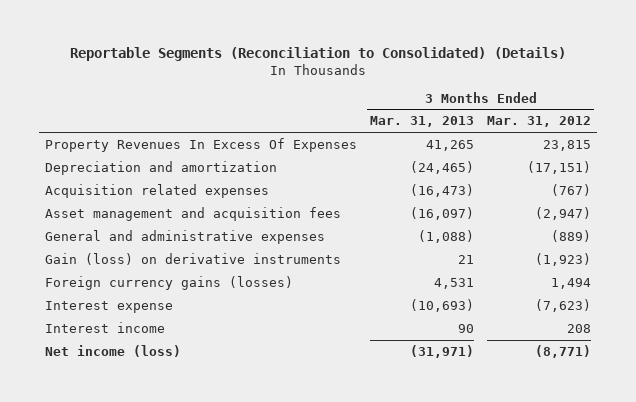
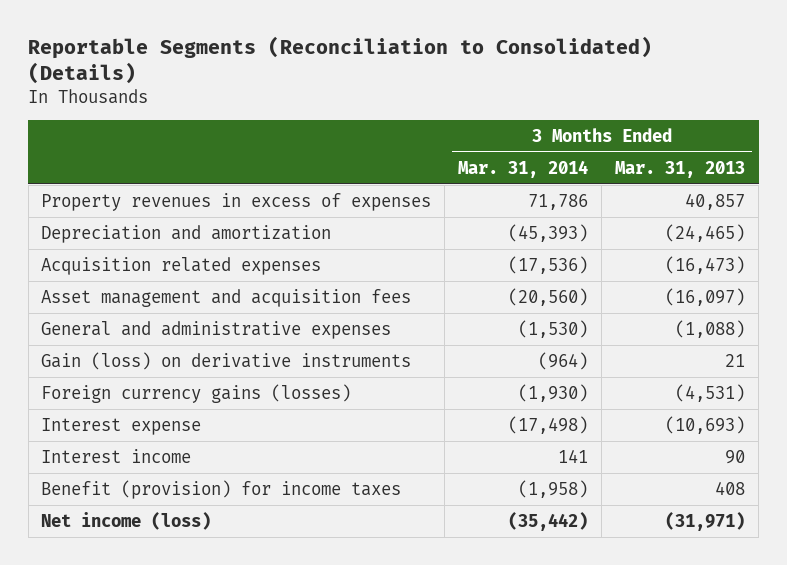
[486,116,591,128] Mar. 31, 2012 -> none
none -> [458,159,589,178] Mar. 31, 2014
[45,137,358,152] Property Revenues In Excess Of Expenses -> [41,192,432,211] Property revenues in excess of expenses
[426,139,475,151] 41,265 -> [685,192,746,210] 40,857
[434,277,475,289] 4,531 -> [675,383,746,402] (4,531)
none -> [41,479,402,499] Benefit (provision) for income taxes

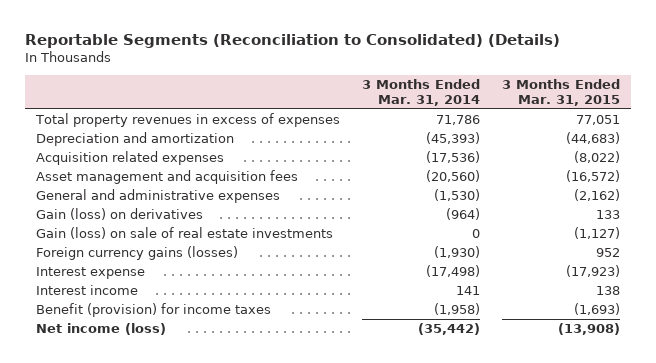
[615,160,746,178] Mar. 31, 2013 -> none
none -> [501,79,620,106] 3 Months Ended Mar. 31, 2015
[41,192,432,211] Property revenues in excess of expenses -> [35,113,341,128] Total property revenues in excess of expenses
[41,351,412,370] Gain (loss) on derivative instruments -> [36,208,204,221] Gain (loss) on derivatives
none -> [36,227,334,240] Gain (loss) on sale of real estate investments

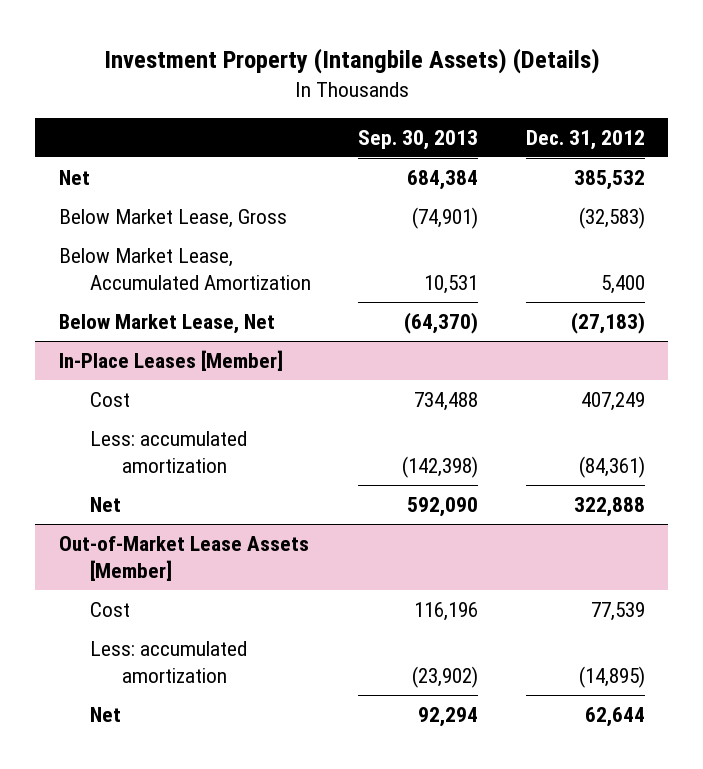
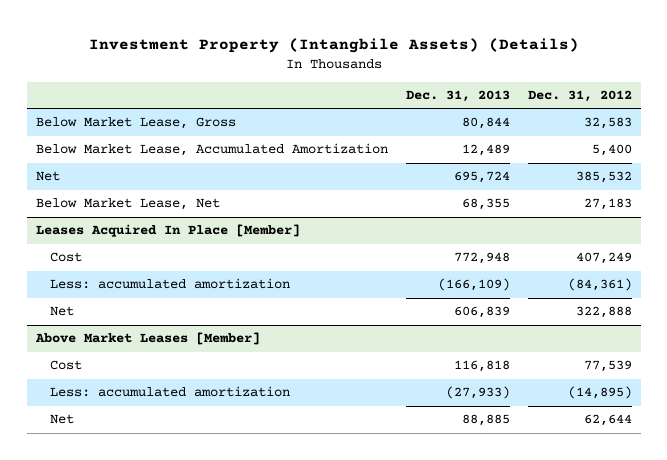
[358,129,479,150] Sep. 30, 2013 -> none
none -> [405,90,510,103] Dec. 31, 2013
[578,206,645,229] (32,583) -> [583,117,632,130] 32,583
[58,169,90,185] Net -> [35,171,60,182] Net
[570,311,645,334] (27,183) -> [583,198,632,211] 27,183
[58,349,283,371] In-Place Leases [Member] -> [35,224,300,238] Leases Acquired In Place [Member]
[58,535,309,581] Out-of-Market Lease Assets [Member] -> none
none -> [34,332,260,346] Above Market Leases [Member]

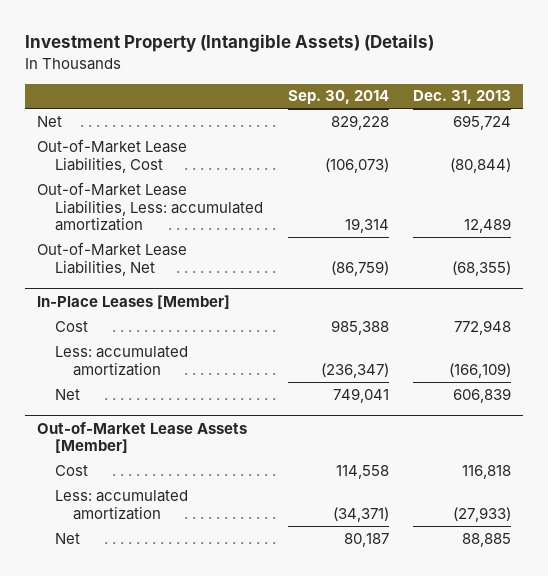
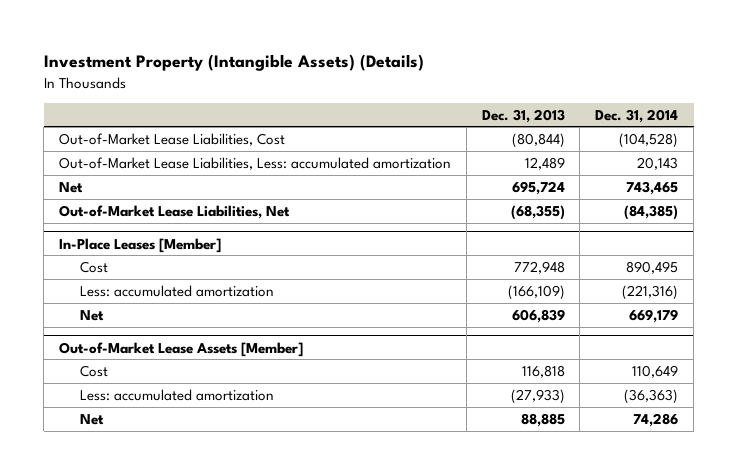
[287,90,389,105] Sep. 30, 2014 -> none
none -> [595,108,679,123] Dec. 31, 2014
[37,115,63,127] Net -> [59,181,84,193] Net

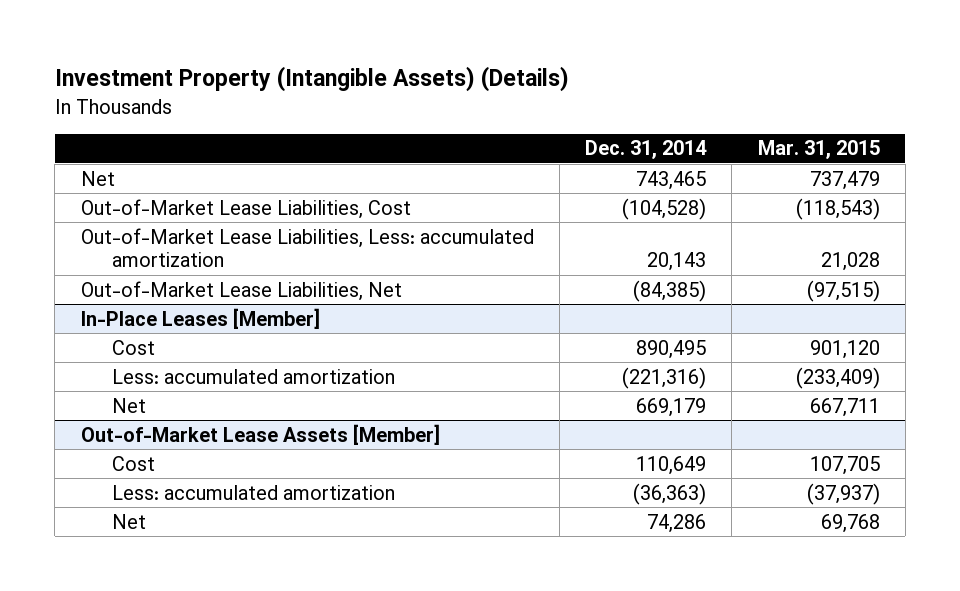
[481,108,565,123] Dec. 31, 2013 -> none
none -> [757,140,880,160] Mar. 31, 2015
[59,181,84,193] Net -> [80,170,115,186] Net

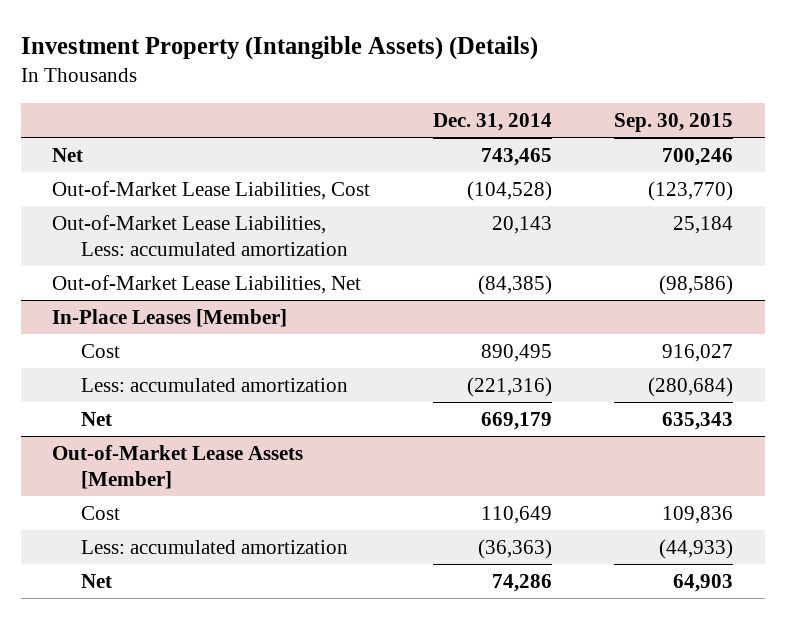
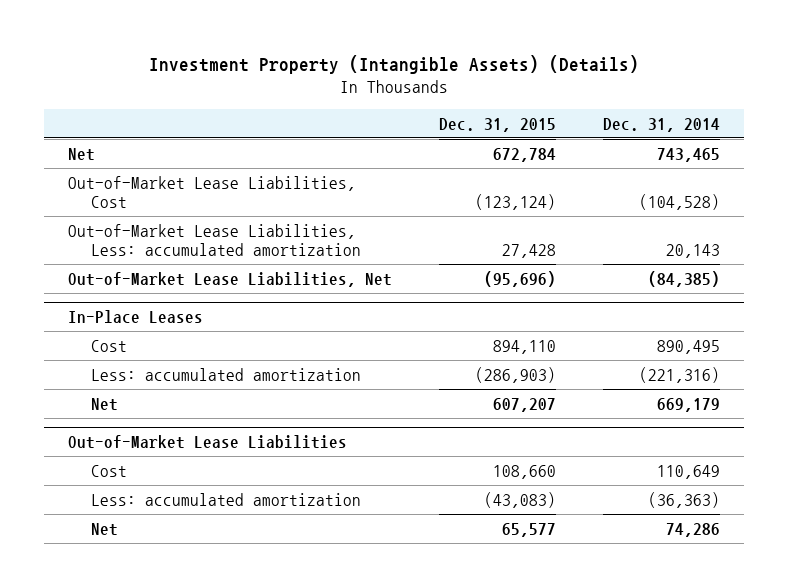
[614,113,734,133] Sep. 30, 2015 -> none
none -> [439,117,557,132] Dec. 31, 2015
[52,308,288,327] In-Place Leases [Member] -> [67,310,203,325] In-Place Leases
[52,444,304,489] Out-of-Market Lease Assets [Member] -> [67,435,347,450] Out-of-Market Lease Liabilities

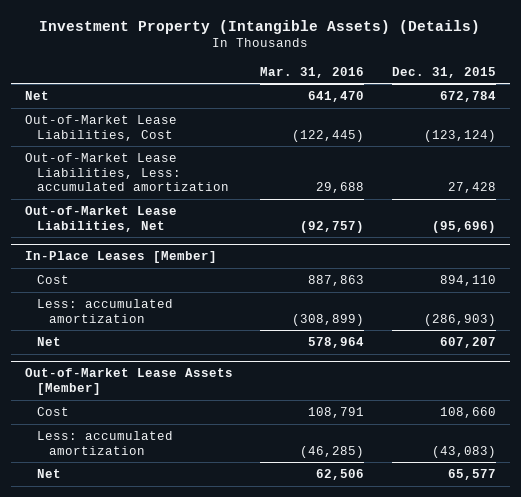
[603,117,721,132] Dec. 31, 2014 -> none
none -> [260,66,365,78] Mar. 31, 2016
[67,310,203,325] In-Place Leases -> [24,251,217,264] In-Place Leases [Member]
[67,435,347,450] Out-of-Market Lease Liabilities -> [24,368,233,395] Out-of-Market Lease Assets [Member]

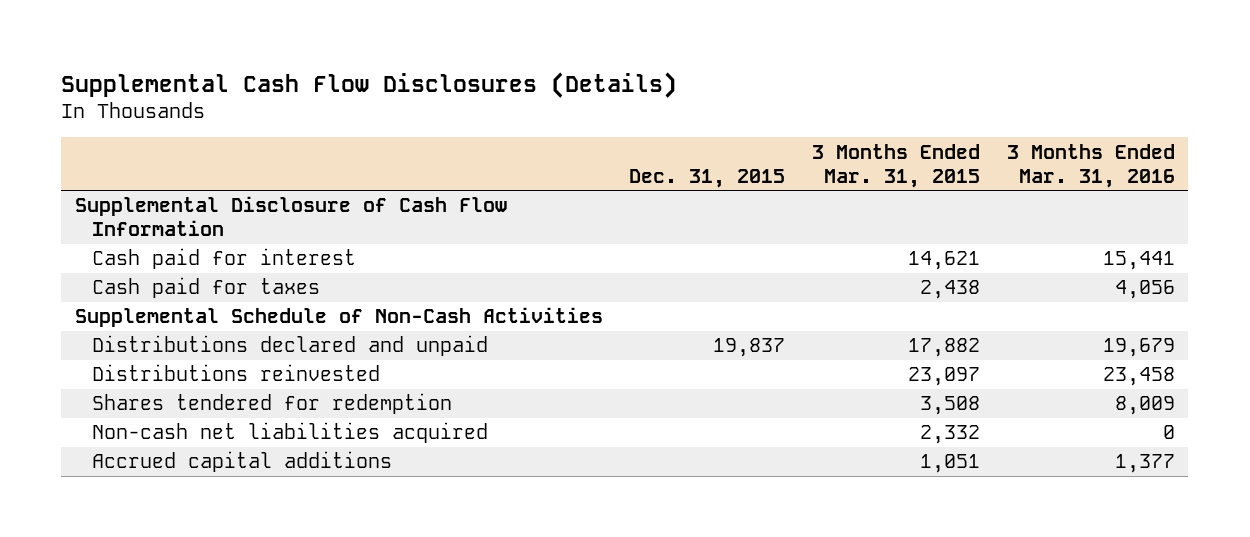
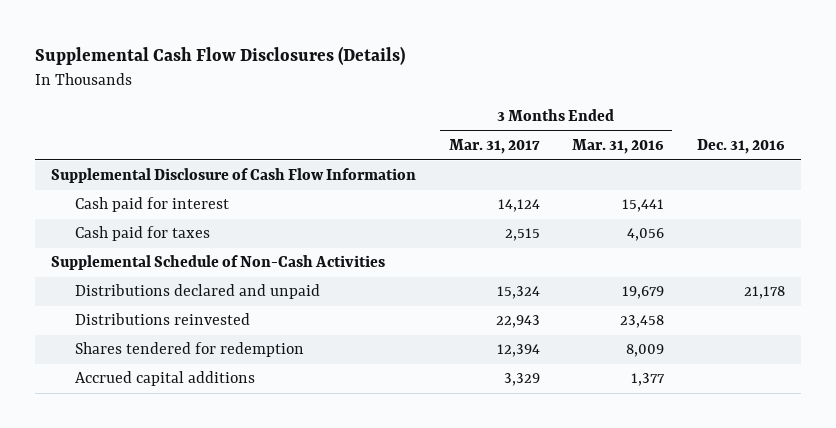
[629,168,786,188] Dec. 31, 2015 -> none
[812,143,981,188] 3 Months Ended Mar. 31, 2015 -> none
none -> [448,139,540,155] Mar. 31, 2017
none -> [697,139,786,155] Dec. 31, 2016
[91,422,488,444] Non-cash net liabilities acquired -> none

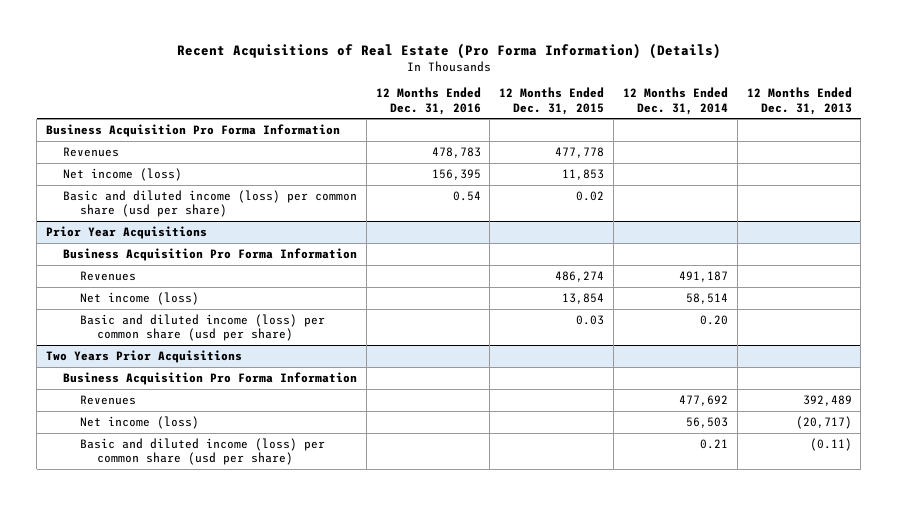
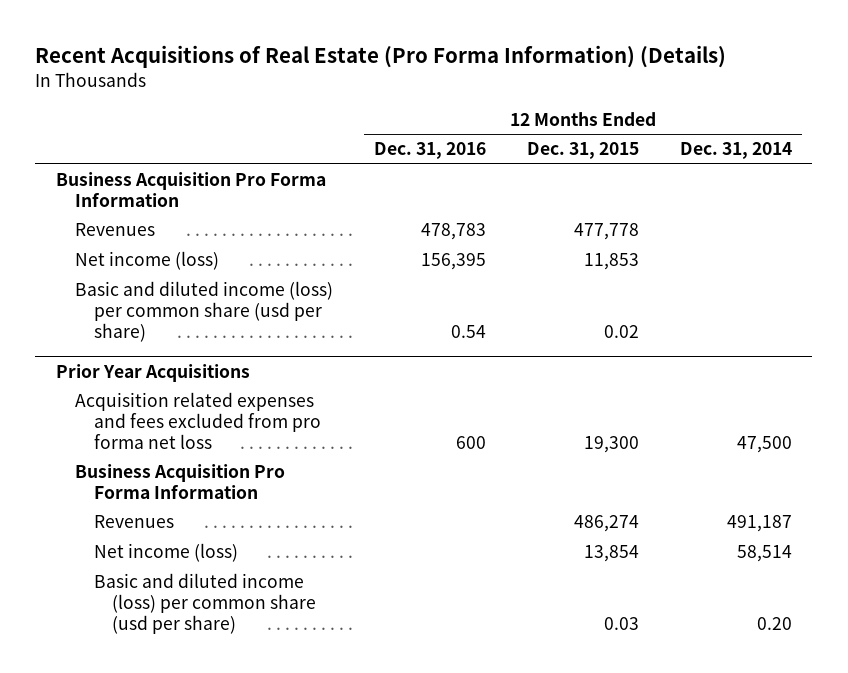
[746,87,852,115] 12 Months Ended Dec. 31, 2013 -> none
none -> [74,392,321,449] Acquisition related expenses and fees excluded from pro forma net loss
[45,350,242,364] Two Years Prior Acquisitions -> none
[62,372,357,386] Business Acquisition Pro Forma Information -> none
[80,395,137,406] Revenues -> none
[80,416,200,430] Net income (loss) -> none
[80,438,326,466] Basic and diluted income (loss) per common share (usd per share) -> none

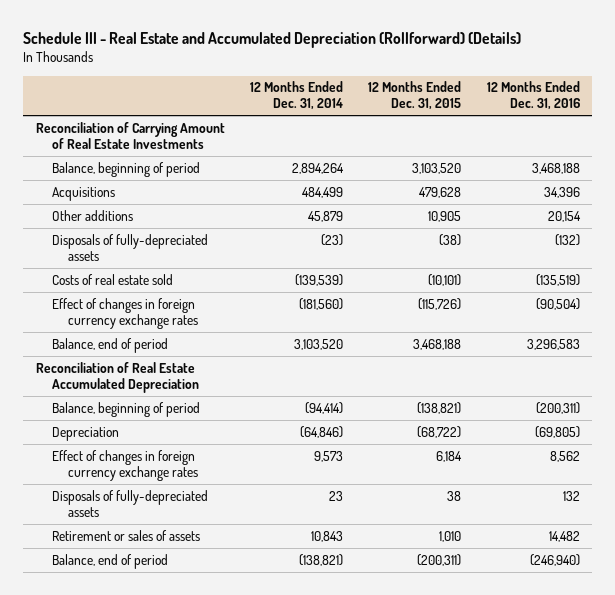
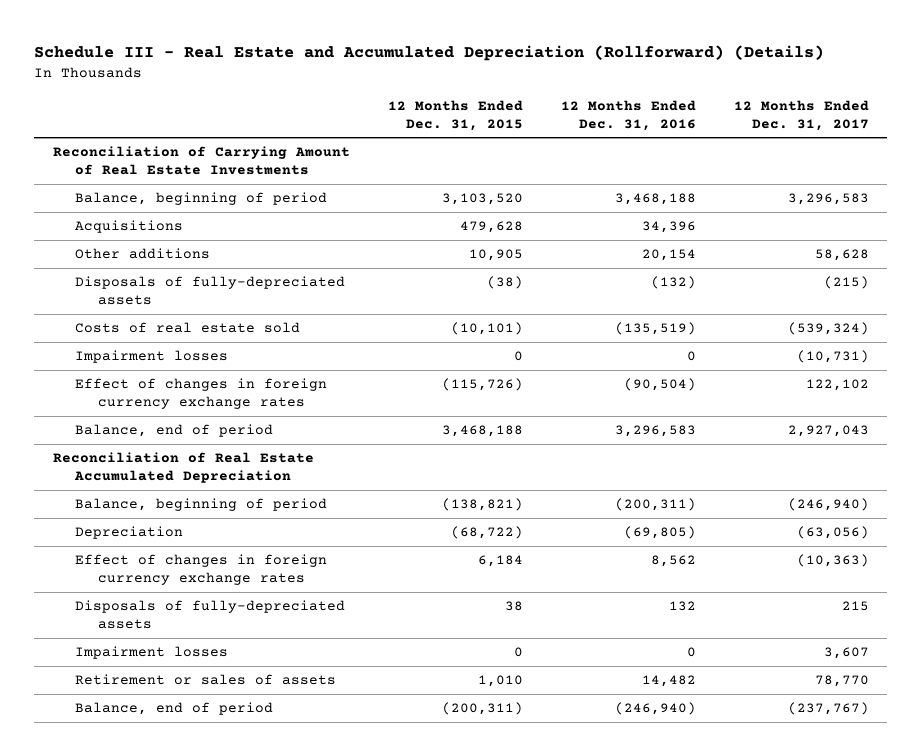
[249,81,343,111] 12 Months Ended Dec. 31, 2014 -> none
none -> [733,99,869,131] 12 Months Ended Dec. 31, 2017
none -> [75,350,229,364] Impairment losses
none -> [75,646,229,660] Impairment losses

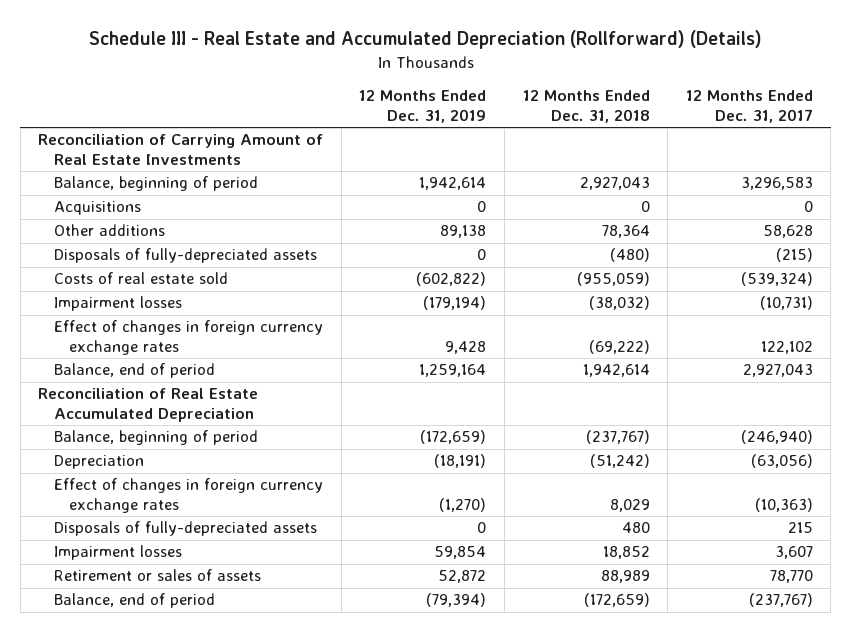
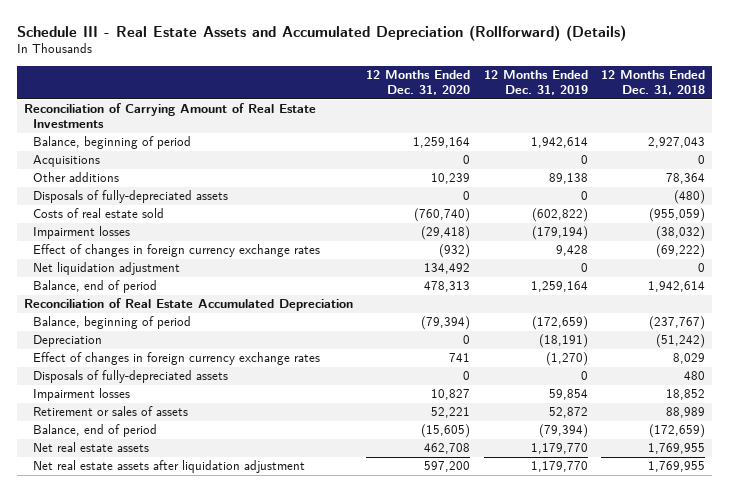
[88,30,762,50] Schedule III - Real Estate and Accumulated Depreciation (Rollforward) (Details) -> [17,24,627,41] Schedule III - Real Estate Assets and Accumulated Depreciation (Rollforward) (Details)
[685,90,813,123] 12 Months Ended Dec. 31, 2017 -> none
none -> [366,70,471,95] 12 Months Ended Dec. 31, 2020
none -> [33,262,181,276] Net liquidation adjustment
none -> [33,442,150,453] Net real estate assets
none -> [33,460,306,474] Net real estate assets after liquidation adjustment

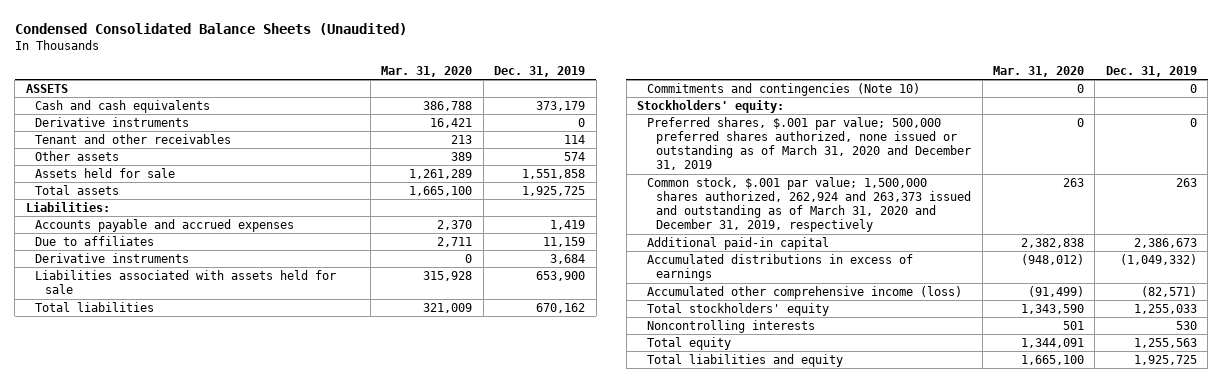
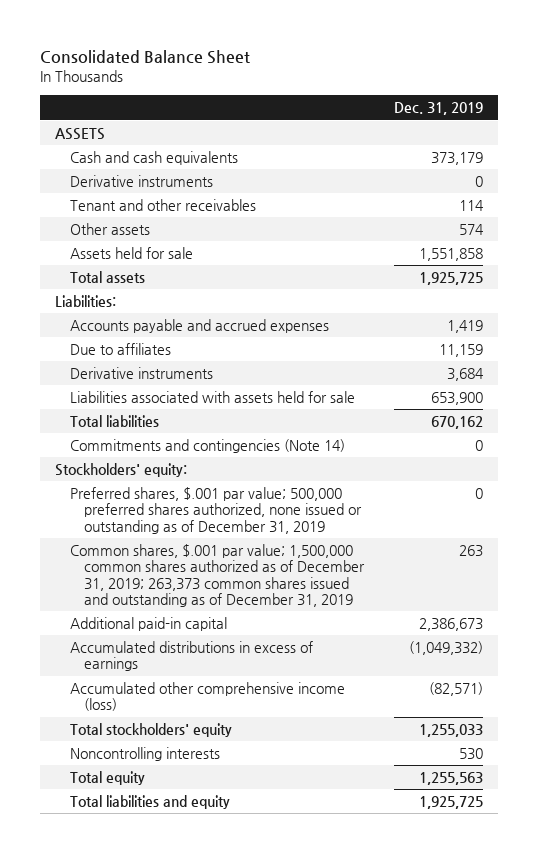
[14,22,407,35] Condensed Consolidated Balance Sheets (Unaudited) -> [40,50,251,65] Consolidated Balance Sheet
[381,66,473,78] Mar. 31, 2020 -> none
[646,83,920,97] Commitments and contingencies (Note 10) -> [69,439,345,454] Commitments and contingencies (Note 14)
[646,117,972,171] Preferred shares, $.001 par value; 500,000 preferred shares authorized, none issued or outstanding as of March 31, 2020 and December 31, 2019 -> [69,487,362,534] Preferred shares, $.001 par value; 500,000 preferred shares authorized, none issued or outstanding as of December 31, 2019
[646,177,972,233] Common stock, $.001 par value; 1,500,000 shares authorized, 262,924 and 263,373 issued and outstanding as of March 31, 2020 and December 31, 2019, respectively -> [69,544,365,607] Common shares, $.001 par value; 1,500,000 common shares authorized as of December 31, 2019; 263,373 common shares issued and outstanding as of December 31, 2019

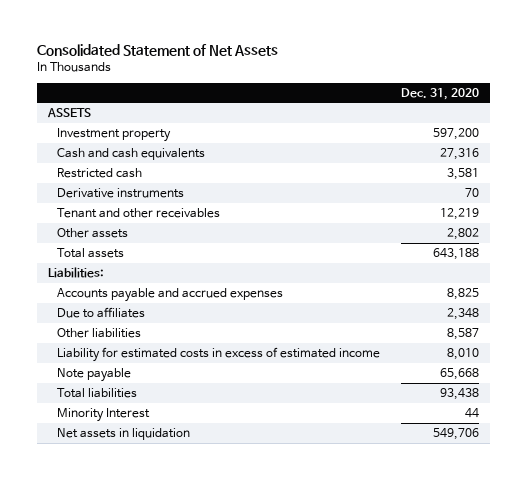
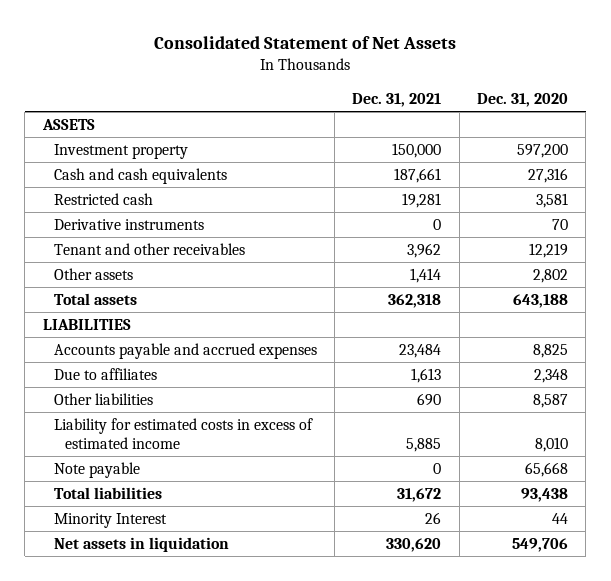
none -> [352,92,442,107] Dec. 31, 2021
[47,267,104,279] Liabilities: -> [42,318,131,330] LIABILITIES

